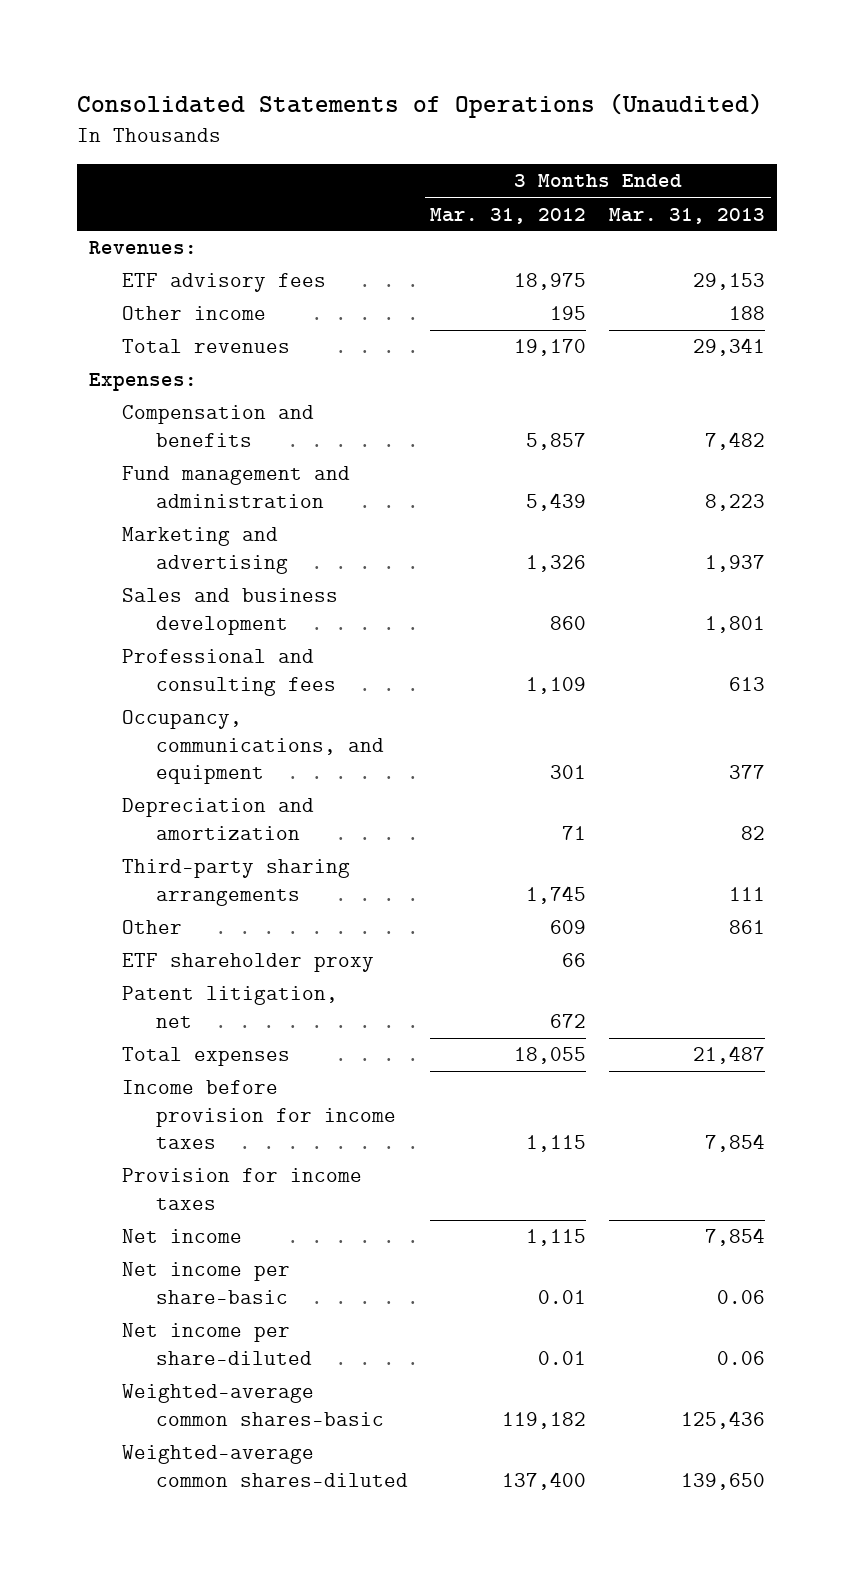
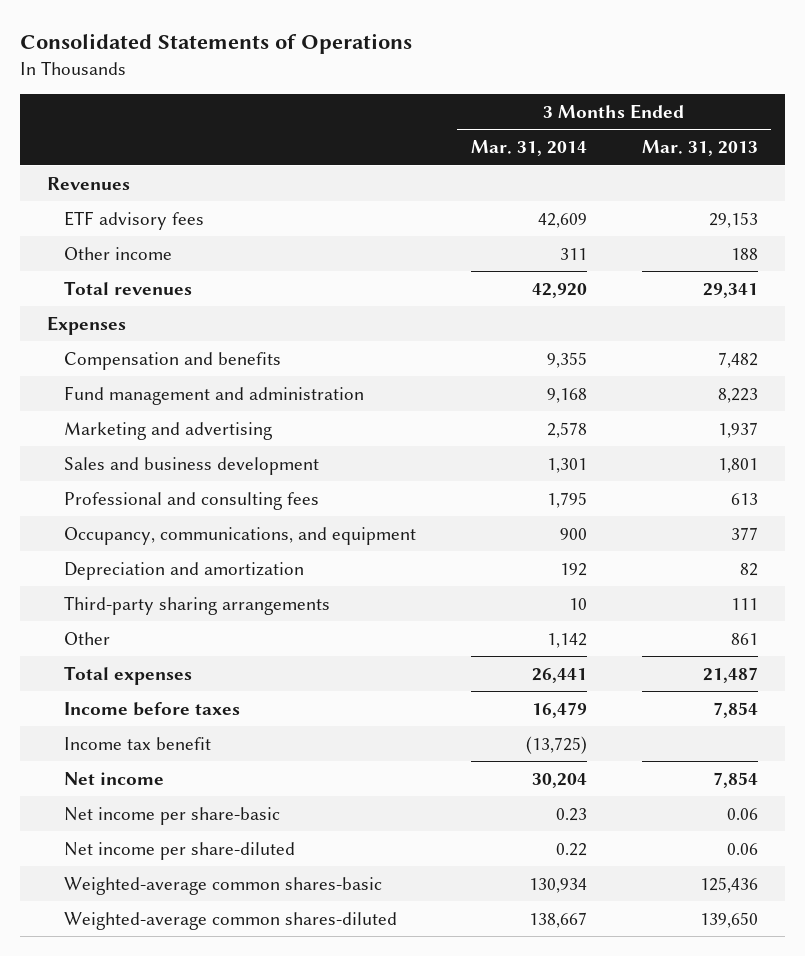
[77,92,764,118] Consolidated Statements of Operations (Unaudited) -> [19,33,412,55] Consolidated Statements of Operations
[430,207,587,224] Mar. 31, 2012 -> none
none -> [470,140,587,157] Mar. 31, 2014
[88,241,197,255] Revenues: -> [47,176,131,190] Revenues
[88,373,197,392] Expenses: -> [47,315,127,335] Expenses
[122,953,375,973] ETF shareholder proxy -> none
[122,986,339,1028] Patent litigation, net -> none
[122,1080,396,1150] Income before provision for income taxes -> [63,701,240,716] Income before taxes
[122,1168,363,1210] Provision for income taxes -> [63,736,211,750] Income tax benefit

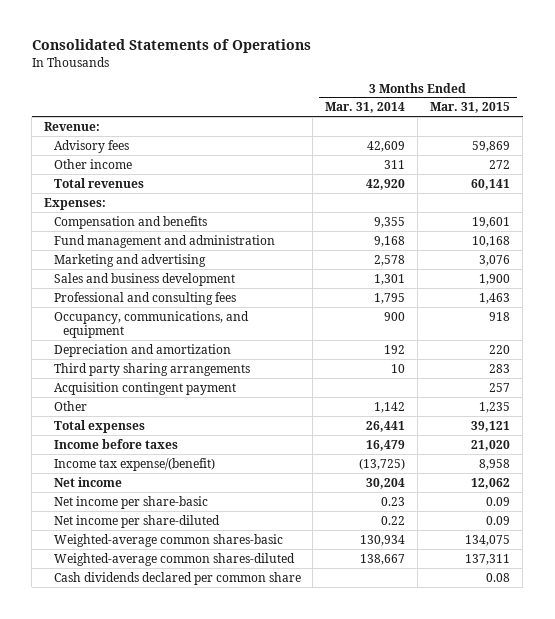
[641,140,758,157] Mar. 31, 2013 -> none
none -> [430,102,511,114] Mar. 31, 2015
[47,176,131,190] Revenues -> [44,121,101,131] Revenue:
[63,210,204,230] ETF advisory fees -> [53,139,129,153] Advisory fees
[47,315,127,335] Expenses -> [44,197,107,210] Expenses:
[63,595,330,615] Third-party sharing arrangements -> [53,362,250,376] Third party sharing arrangements
none -> [53,381,236,395] Acquisition contingent payment
[63,736,211,750] Income tax benefit -> [53,457,215,471] Income tax expense/(benefit)
none -> [53,571,301,585] Cash dividends declared per common share

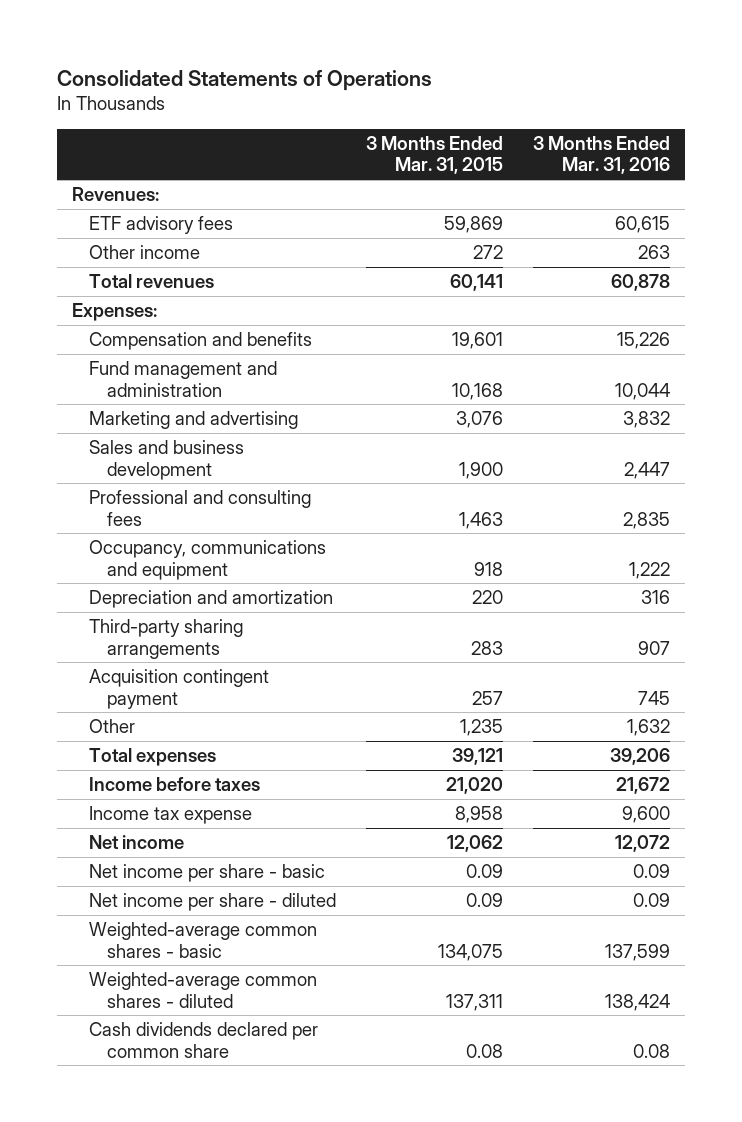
[325,102,406,114] Mar. 31, 2014 -> none
none -> [533,135,671,175] 3 Months Ended Mar. 31, 2016
[44,121,101,131] Revenue: -> [72,187,160,202] Revenues:
[53,139,129,153] Advisory fees -> [89,216,234,235] ETF advisory fees
[53,310,249,338] Occupancy, communications, and equipment -> [89,540,327,580] Occupancy, communications and equipment
[53,362,250,376] Third party sharing arrangements -> [89,619,244,659] Third-party sharing arrangements
[53,457,215,471] Income tax expense/(benefit) -> [89,806,253,825] Income tax expense
[53,495,208,509] Net income per share-basic -> [89,864,326,883] Net income per share - basic
[53,514,220,528] Net income per share-diluted -> [89,893,337,912] Net income per share - diluted
[53,533,283,547] Weighted-average common shares-basic -> [89,922,318,958] Weighted-average common shares - basic
[53,552,295,566] Weighted-average common shares-diluted -> [89,972,318,1008] Weighted-average common shares - diluted

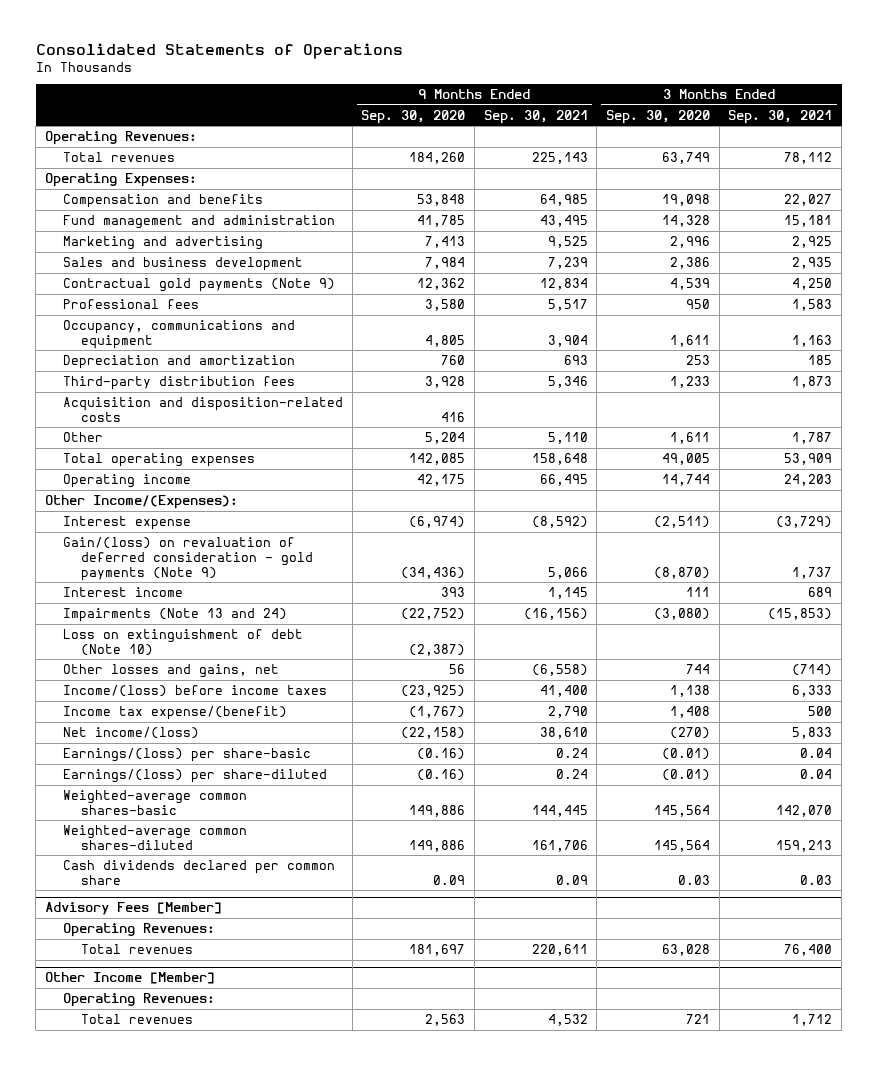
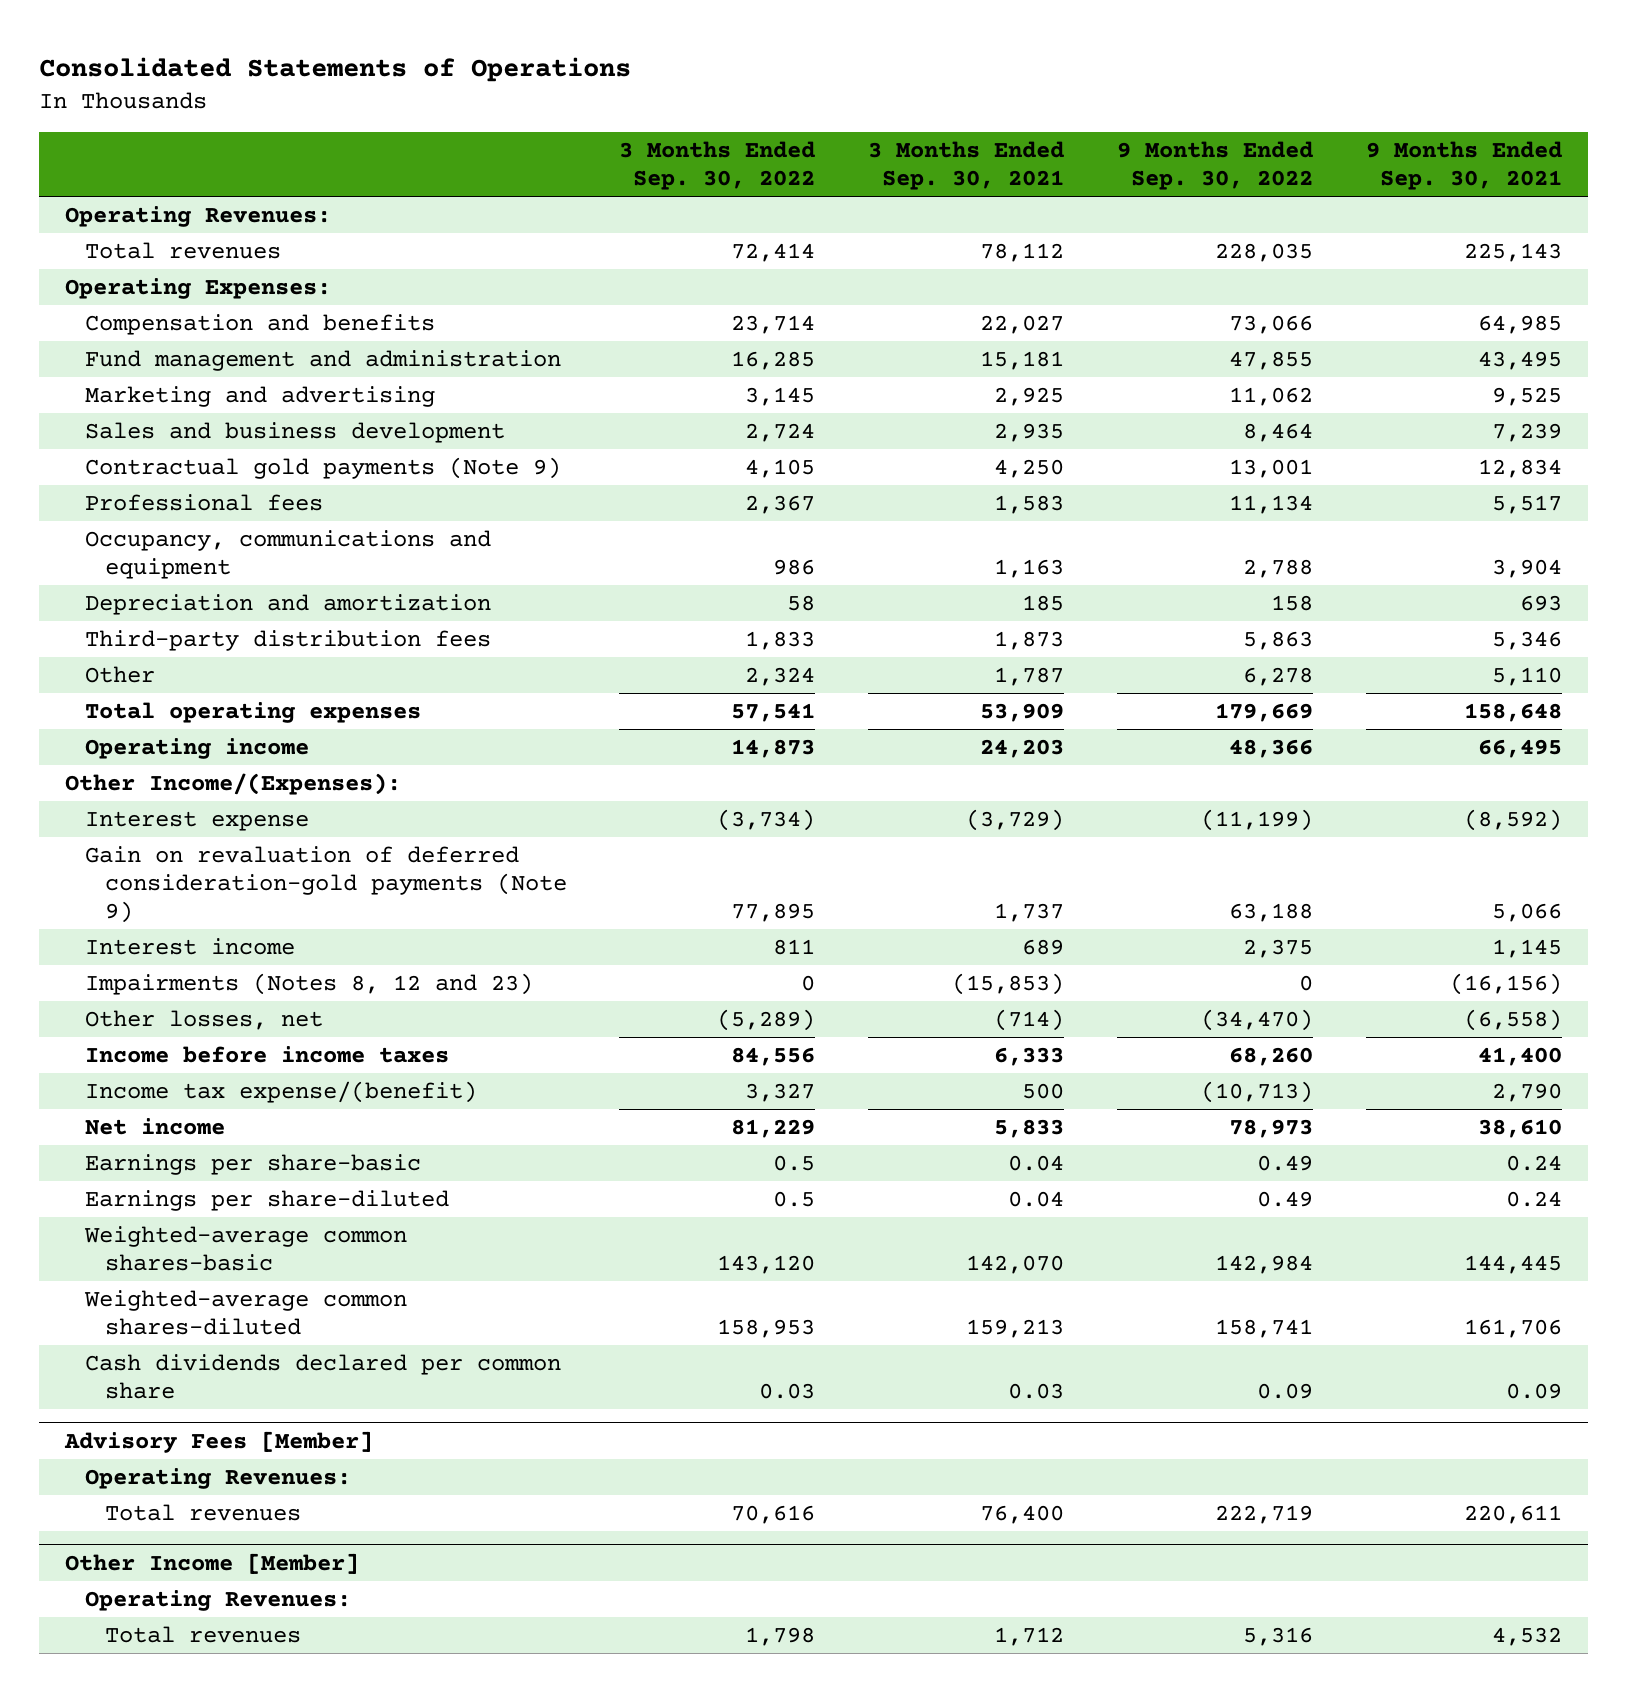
[361,109,466,124] Sep. 30, 2020 -> none
[605,109,710,124] Sep. 30, 2020 -> none
none -> [619,141,816,191] 3 Months Ended Sep. 30, 2022
none -> [1116,141,1313,191] 9 Months Ended Sep. 30, 2022
[62,397,343,422] Acquisition and disposition-related costs -> none
[62,537,313,581] Gain/(loss) on revaluation of deferred consideration - gold payments (Note 9) -> [84,845,567,923] Gain on revaluation of deferred consideration-gold payments (Note 9)
[62,629,303,656] Loss on extinguishment of debt (Note 10) -> none
[62,608,287,623] Impairments (Note 13 and 24) -> [84,972,533,995] Impairments (Notes 8, 12 and 23)
[62,664,279,679] Other losses and gains, net -> [84,1009,323,1030] Other losses, net
[62,685,327,698] Income/(loss) before income taxes -> [84,1045,449,1063] Income before income taxes
[62,727,199,740] Net income/(loss) -> [84,1117,225,1135] Net income
[62,748,311,763] Earnings/(loss) per share-basic -> [84,1153,421,1175] Earnings per share-basic
[62,769,327,784] Earnings/(loss) per share-diluted -> [84,1189,449,1211] Earnings per share-diluted

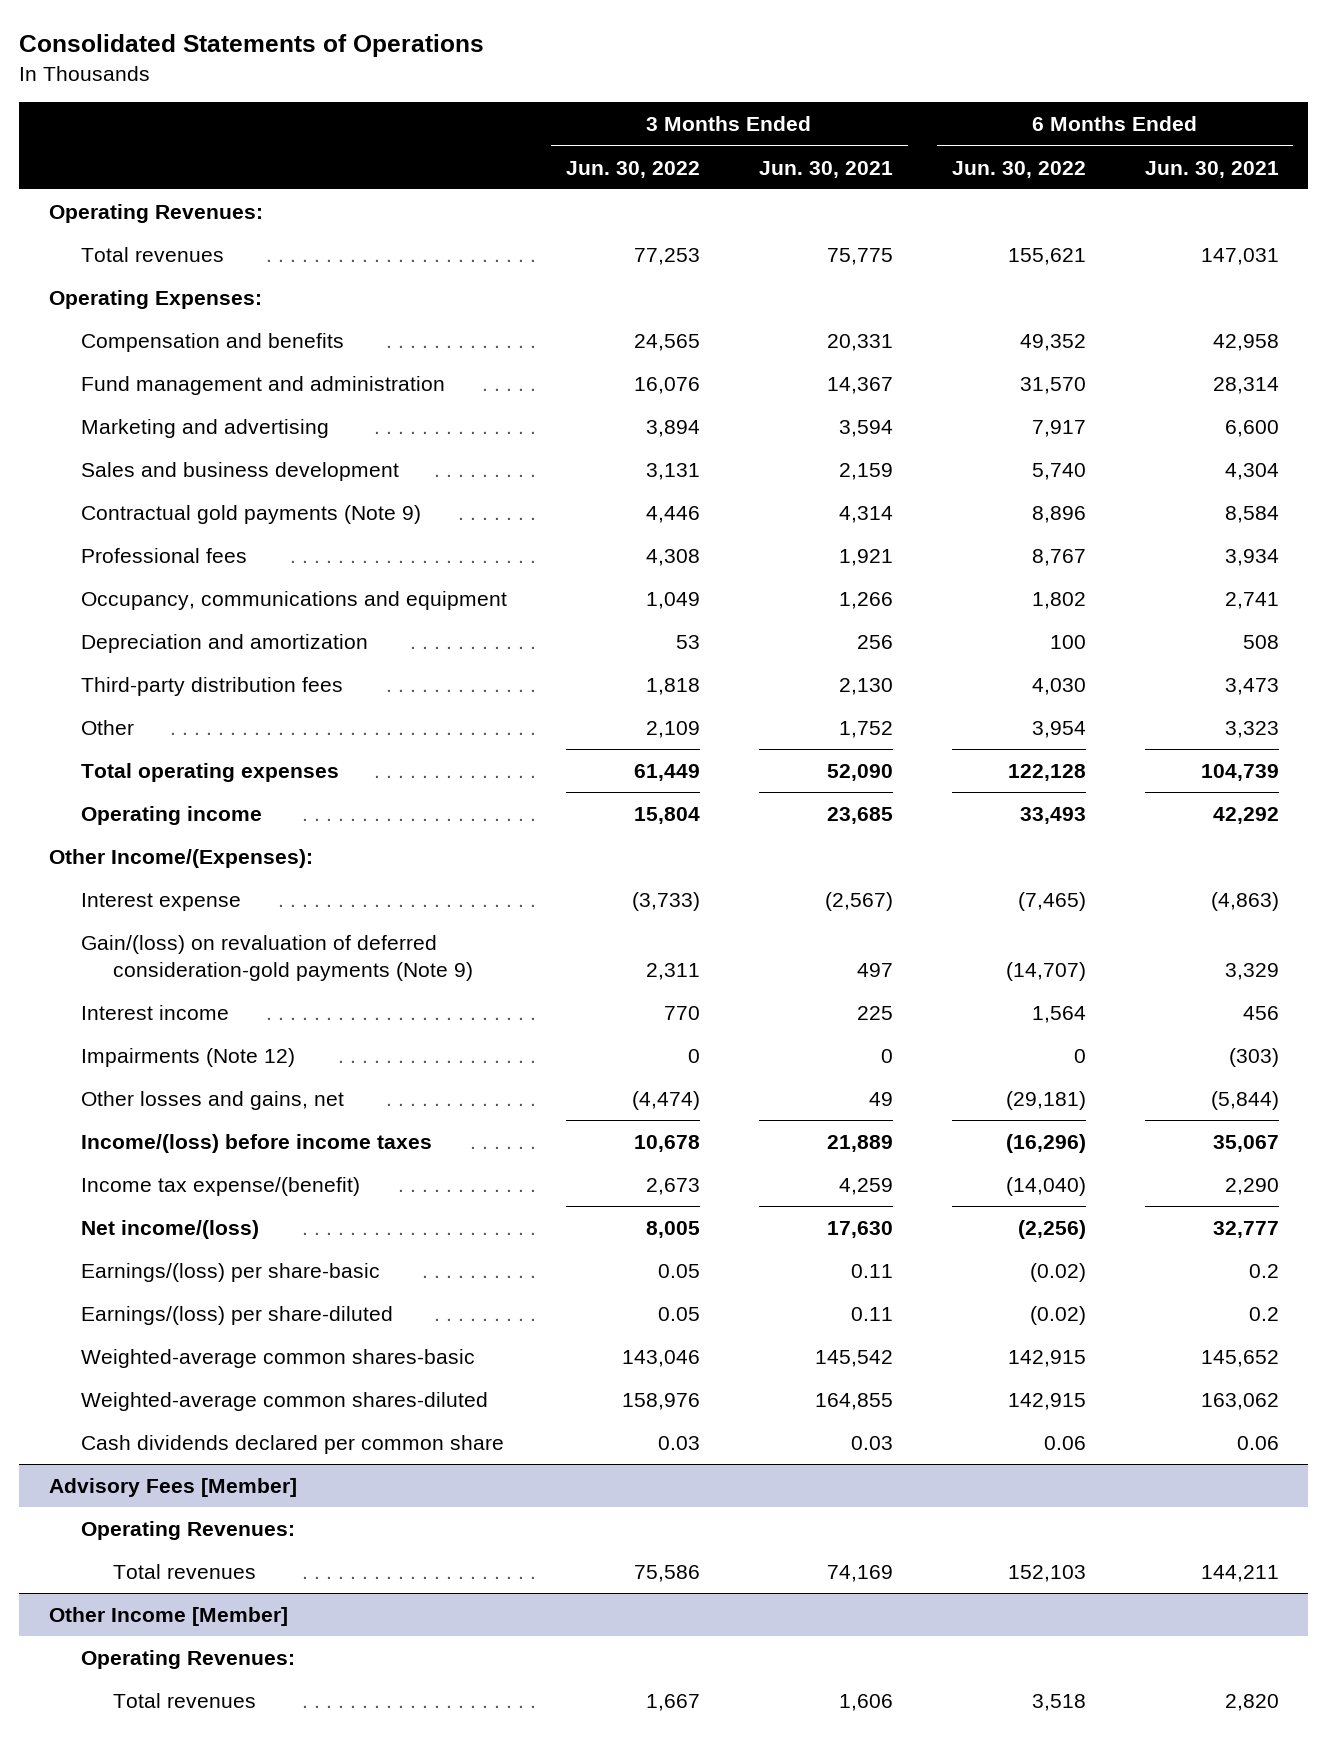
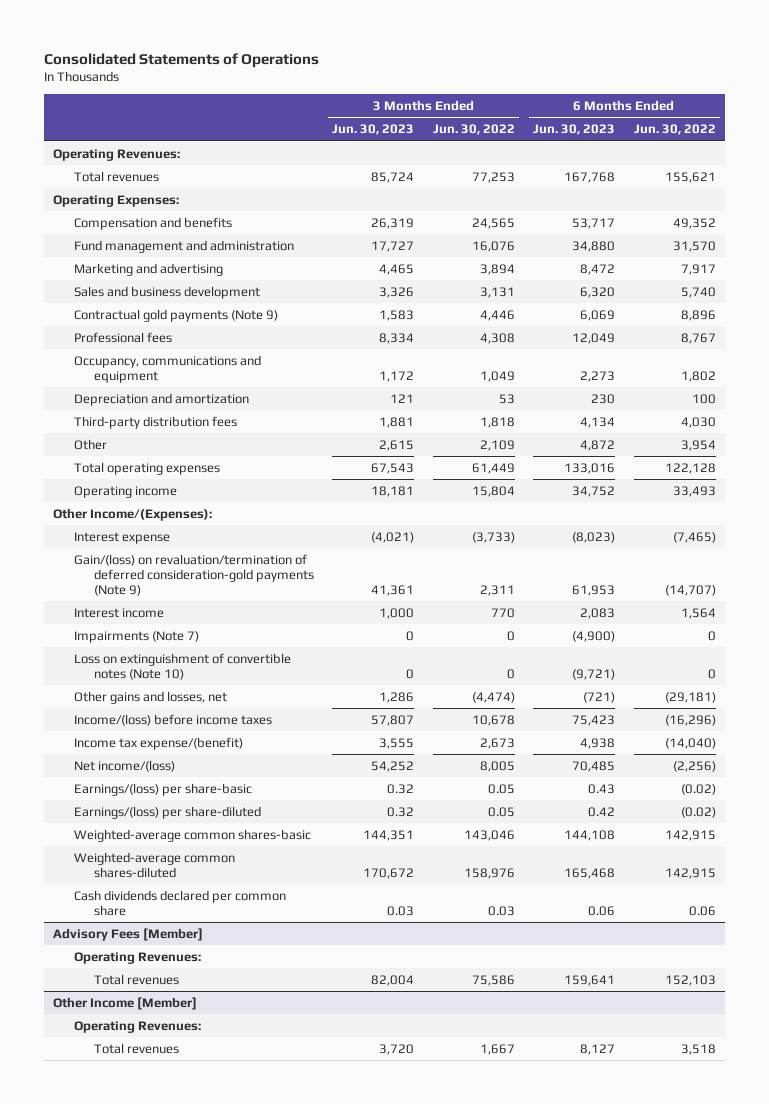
[758,160,893,178] Jun. 30, 2021 -> none
[1144,160,1279,178] Jun. 30, 2021 -> none
none -> [332,124,415,136] Jun. 30, 2023
none -> [533,124,616,136] Jun. 30, 2023
[80,935,474,981] Gain/(loss) on revaluation of deferred consideration-gold payments (Note 9) -> [73,553,314,596] Gain/(loss) on revaluation/termination of deferred consideration-gold payments (Note 9)
[80,1048,295,1068] Impairments (Note 12) -> [73,630,199,643] Impairments (Note 7)
none -> [73,652,291,680] Loss on extinguishment of convertible notes (Note 10)
[80,1091,344,1111] Other losses and gains, net -> [73,690,227,704] Other gains and losses, net

